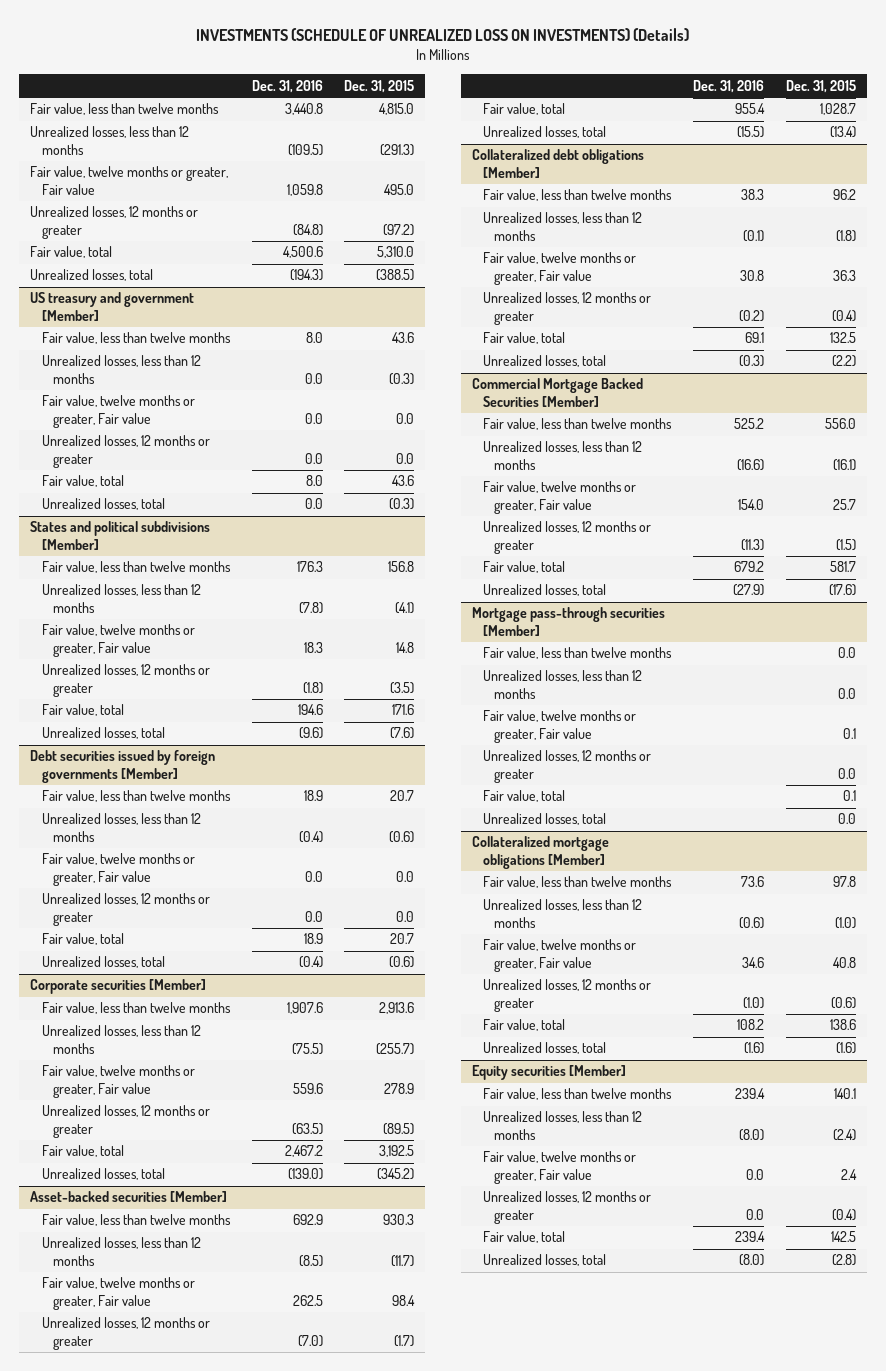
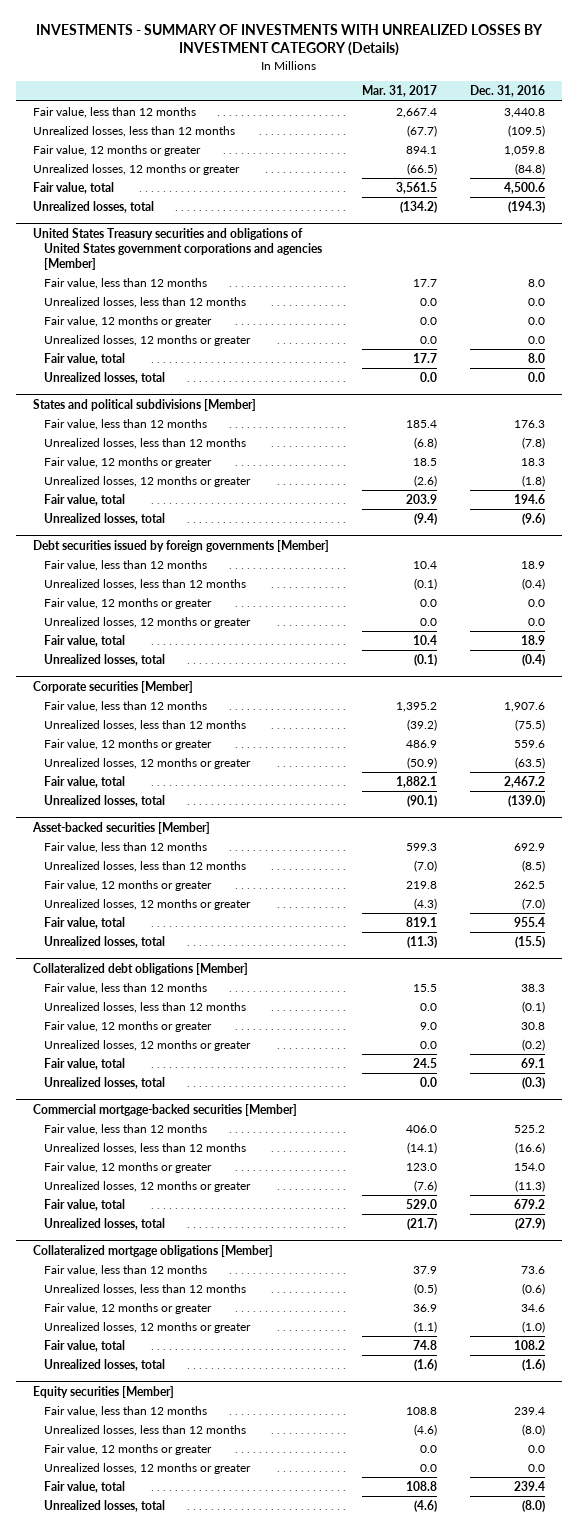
[196,28,690,42] INVESTMENTS (SCHEDULE OF UNREALIZED LOSS ON INVESTMENTS) (Details) -> [36,23,544,57] INVESTMENTS - SUMMARY OF INVESTMENTS WITH UNREALIZED LOSSES BY INVESTMENT CATEGORY (Details)
[344,79,415,93] Dec. 31, 2015 -> none
none -> [362,85,438,98] Mar. 31, 2017
[30,103,220,116] Fair value, less than twelve months -> [32,106,196,118] Fair value, less than 12 months
[30,166,229,196] Fair value, twelve months or greater, Fair value -> [32,144,201,156] Fair value, 12 months or greater
[30,292,195,322] US treasury and government [Member] -> [32,227,323,270] United States Treasury securities and obligations of United States government corporations and agencies [Member]
[41,332,231,345] Fair value, less than twelve months -> [44,277,208,289] Fair value, less than 12 months
[41,395,195,429] Fair value, twelve months or greater, Fair value -> [44,315,213,327] Fair value, 12 months or greater
[41,561,231,574] Fair value, less than twelve months -> [44,418,208,430] Fair value, less than 12 months
[41,624,195,658] Fair value, twelve months or greater, Fair value -> [44,456,213,468] Fair value, 12 months or greater
[41,790,231,803] Fair value, less than twelve months -> [44,559,208,571] Fair value, less than 12 months
[41,853,195,887] Fair value, twelve months or greater, Fair value -> [44,597,213,609] Fair value, 12 months or greater
[41,1002,231,1015] Fair value, less than twelve months -> [44,700,208,712] Fair value, less than 12 months
[41,1065,195,1099] Fair value, twelve months or greater, Fair value -> [44,738,213,750] Fair value, 12 months or greater
[41,1214,231,1227] Fair value, less than twelve months -> [44,841,208,853] Fair value, less than 12 months
[41,1277,195,1311] Fair value, twelve months or greater, Fair value -> [44,879,213,891] Fair value, 12 months or greater
[482,189,672,202] Fair value, less than twelve months -> [44,982,208,994] Fair value, less than 12 months
[482,252,636,286] Fair value, twelve months or greater, Fair value -> [44,1020,213,1032] Fair value, 12 months or greater
[471,378,643,408] Commercial Mortgage Backed Securities [Member] -> [32,1103,297,1116] Commercial mortgage-backed securities [Member]
[482,418,672,431] Fair value, less than twelve months -> [44,1123,208,1135] Fair value, less than 12 months
[482,481,636,515] Fair value, twelve months or greater, Fair value -> [44,1161,213,1173] Fair value, 12 months or greater
[471,607,665,637] Mortgage pass-through securities [Member] -> none
[482,647,672,660] Fair value, less than twelve months -> none
[482,670,642,700] Unrealized losses, less than 12 months -> none
[482,710,636,744] Fair value, twelve months or greater, Fair value -> none
[482,750,651,784] Unrealized losses, 12 months or greater -> none
[482,790,565,803] Fair value, total -> none
[482,813,606,826] Unrealized losses, total -> none
[482,876,672,889] Fair value, less than twelve months -> [44,1264,208,1276] Fair value, less than 12 months
[482,939,636,973] Fair value, twelve months or greater, Fair value -> [44,1302,213,1314] Fair value, 12 months or greater
[482,1088,672,1101] Fair value, less than twelve months -> [44,1405,208,1417] Fair value, less than 12 months
[482,1151,636,1185] Fair value, twelve months or greater, Fair value -> [44,1443,213,1455] Fair value, 12 months or greater

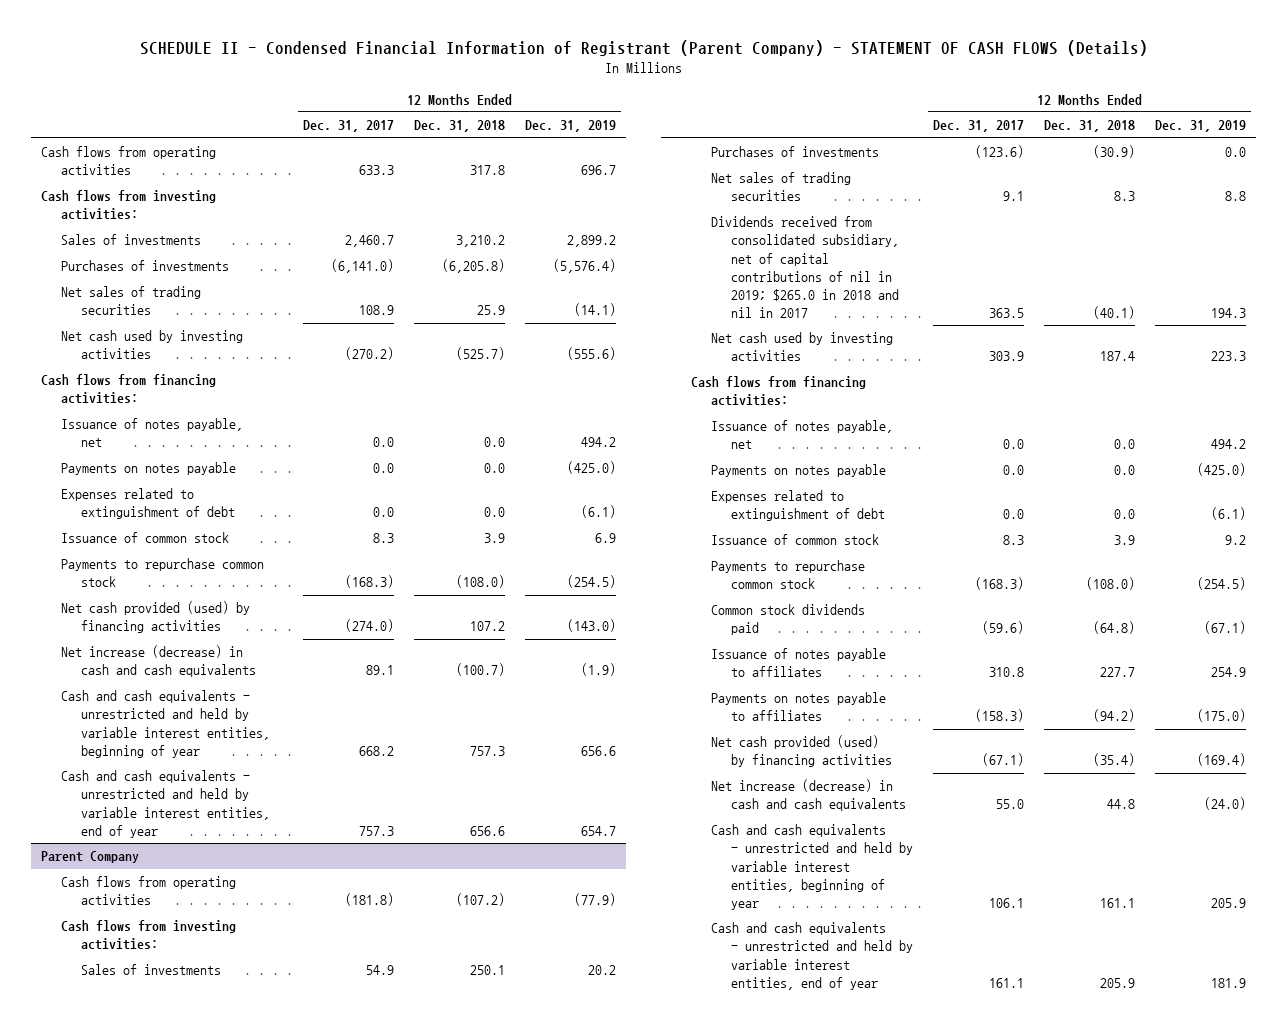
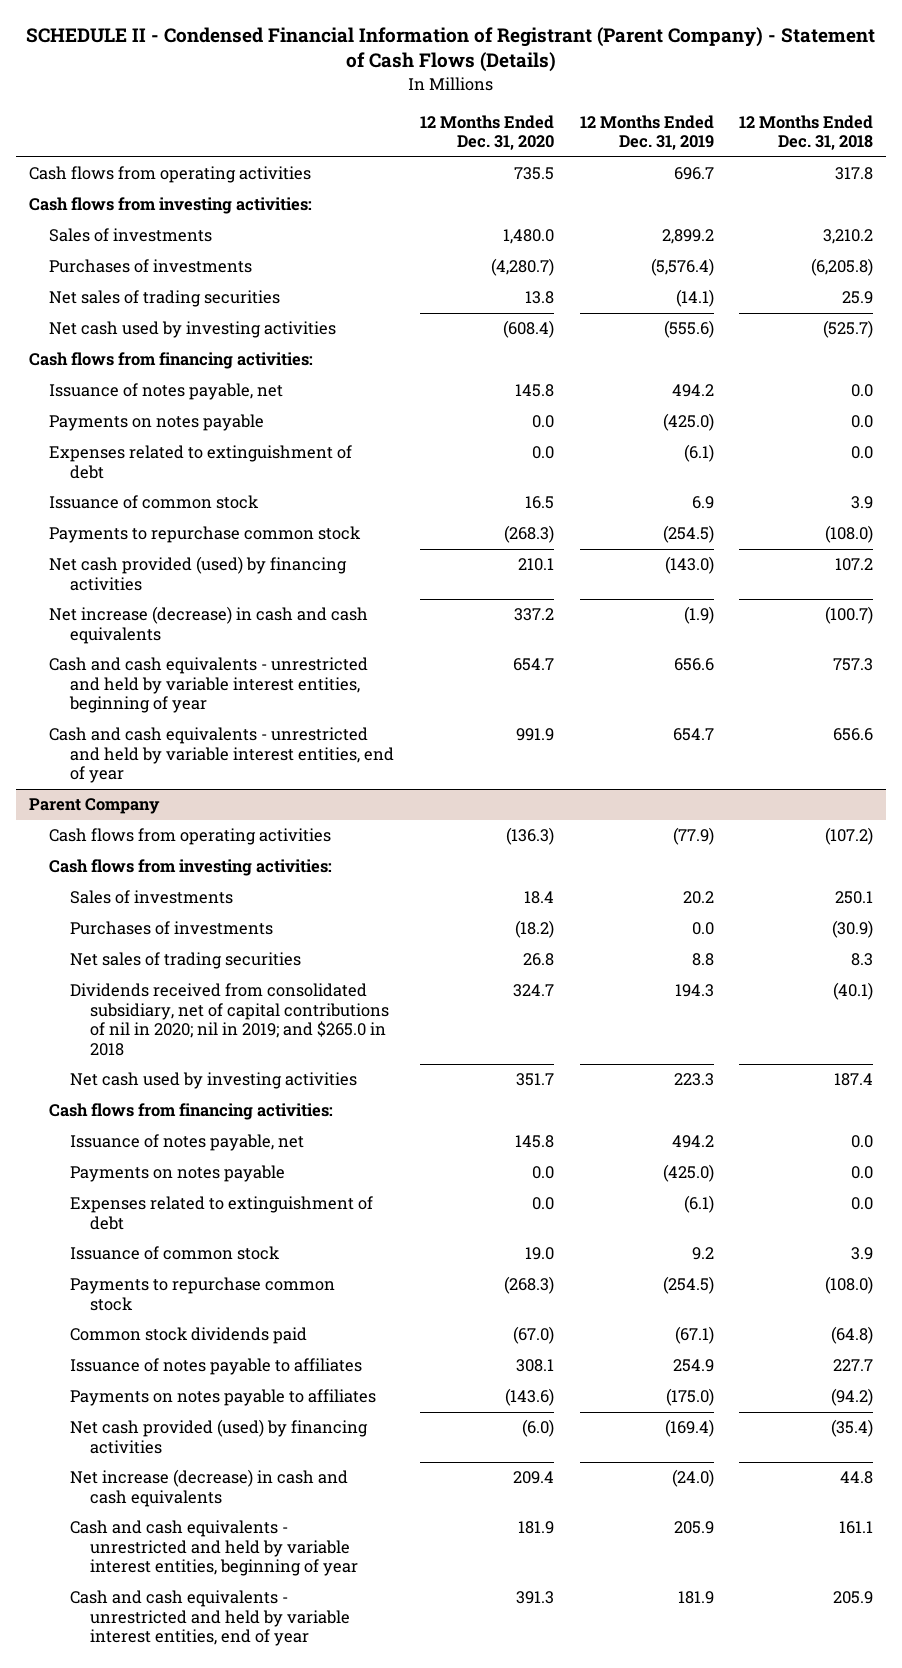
[139,40,1148,57] SCHEDULE II - Condensed Financial Information of Registrant (Parent Company) - STATEMENT OF CASH FLOWS (Details) -> [26,26,876,73] SCHEDULE II - Condensed Financial Information of Registrant (Parent Company) - Statement of Cash Flows (Details)
[303,120,395,133] Dec. 31, 2017 -> none
none -> [419,114,554,151] 12 Months Ended Dec. 31, 2020
[711,216,900,319] Dividends received from consolidated subsidiary, net of capital contributions of nil in 2019; $265.0 in 2018 and nil in 2017 -> [69,983,390,1056] Dividends received from consolidated subsidiary, net of capital contributions of nil in 2020; nil in 2019; and $265.0 in 2018

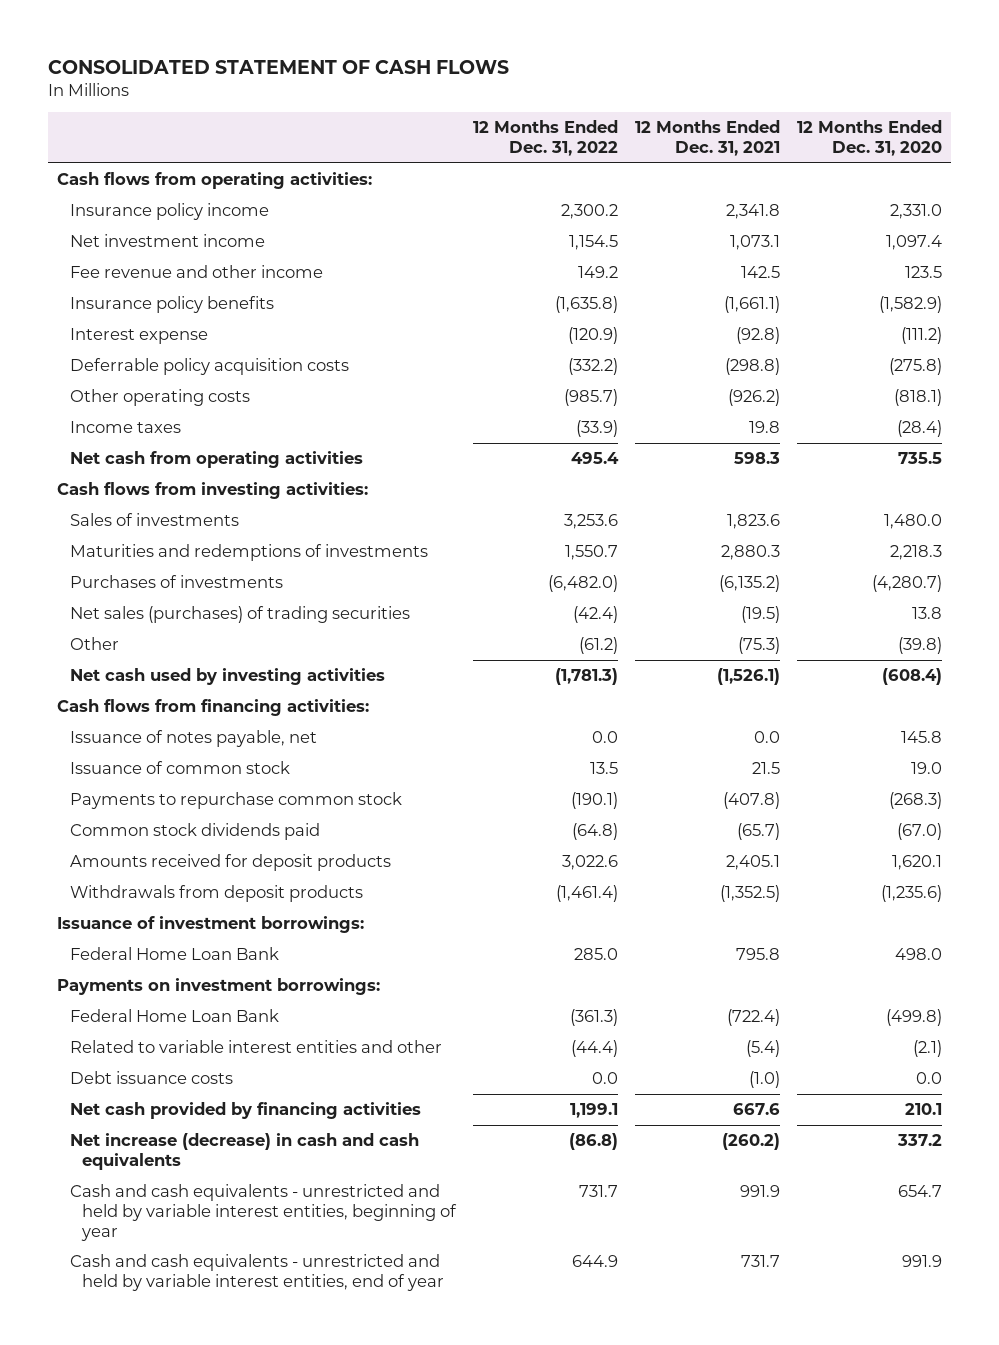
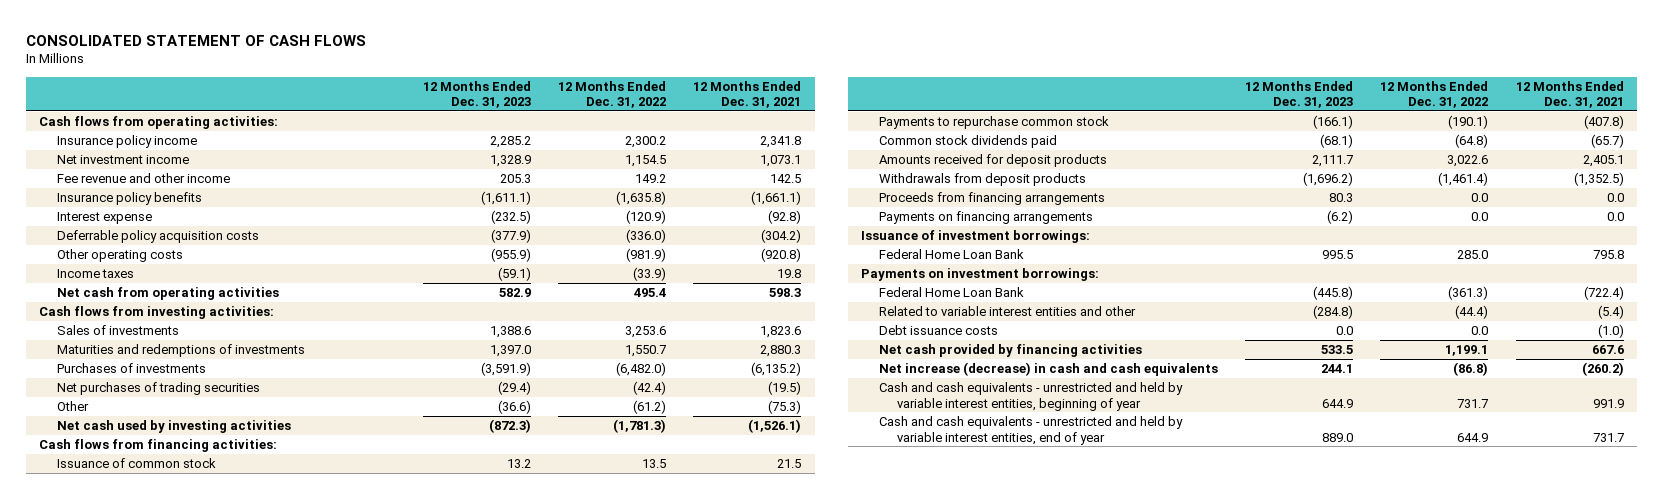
[797,120,943,157] 12 Months Ended Dec. 31, 2020 -> none
none -> [423,80,532,109] 12 Months Ended Dec. 31, 2023
[568,358,619,376] (332.2) -> [626,229,667,244] (336.0)
[725,358,781,376] (298.8) -> [761,229,802,244] (304.2)
[564,389,619,407] (985.7) -> [626,248,667,263] (981.9)
[728,389,781,407] (926.2) -> [761,248,802,263] (920.8)
[69,606,410,624] Net sales (purchases) of trading securities -> [57,382,261,396] Net purchases of trading securities
[69,730,317,748] Issuance of notes payable, net -> none
none -> [879,192,1106,206] Proceeds from financing arrangements
none -> [879,211,1094,225] Payments on financing arrangements

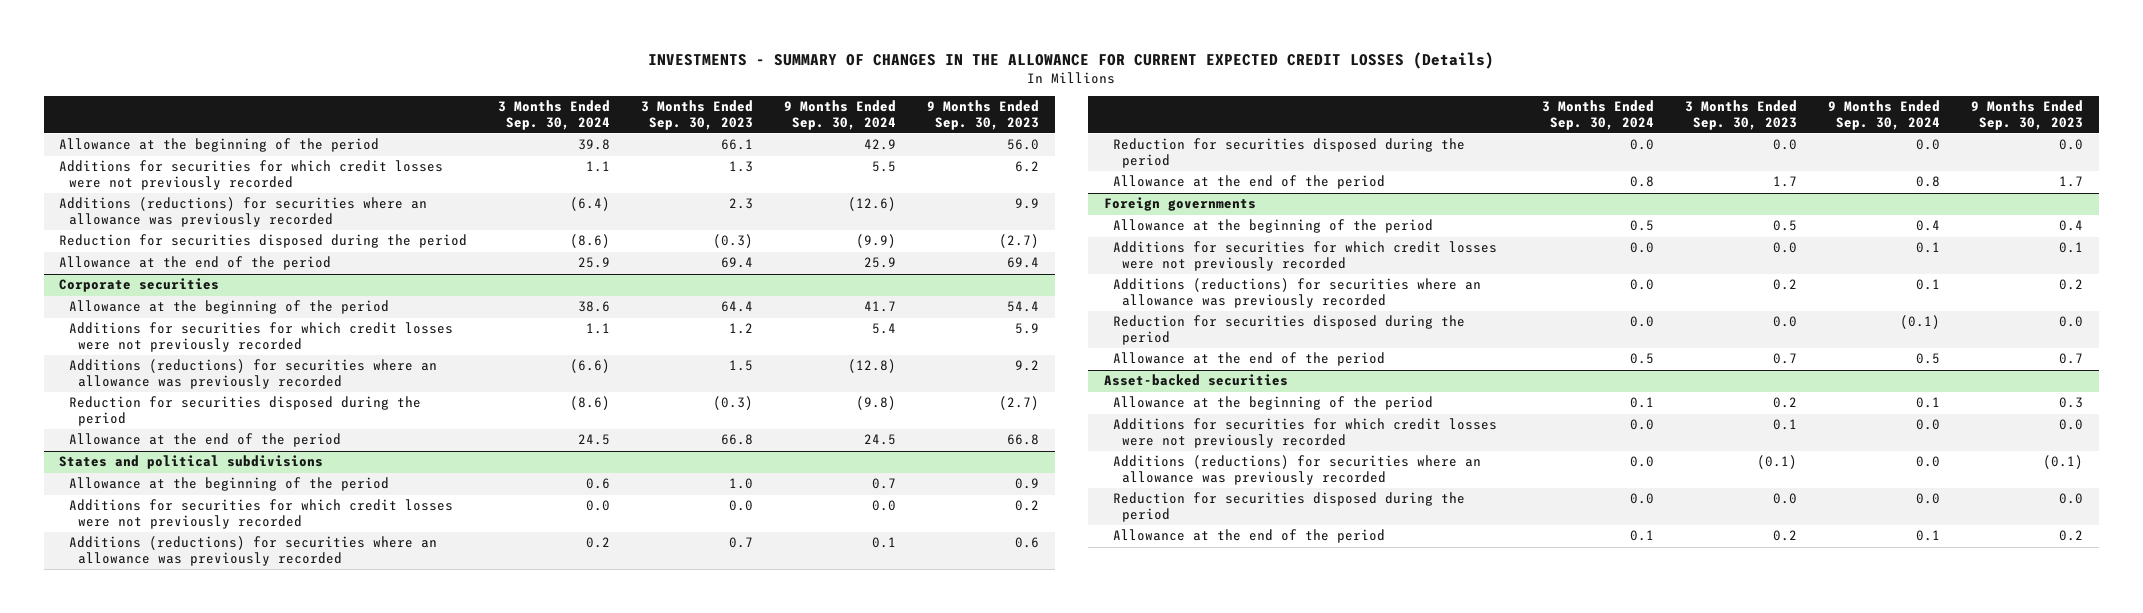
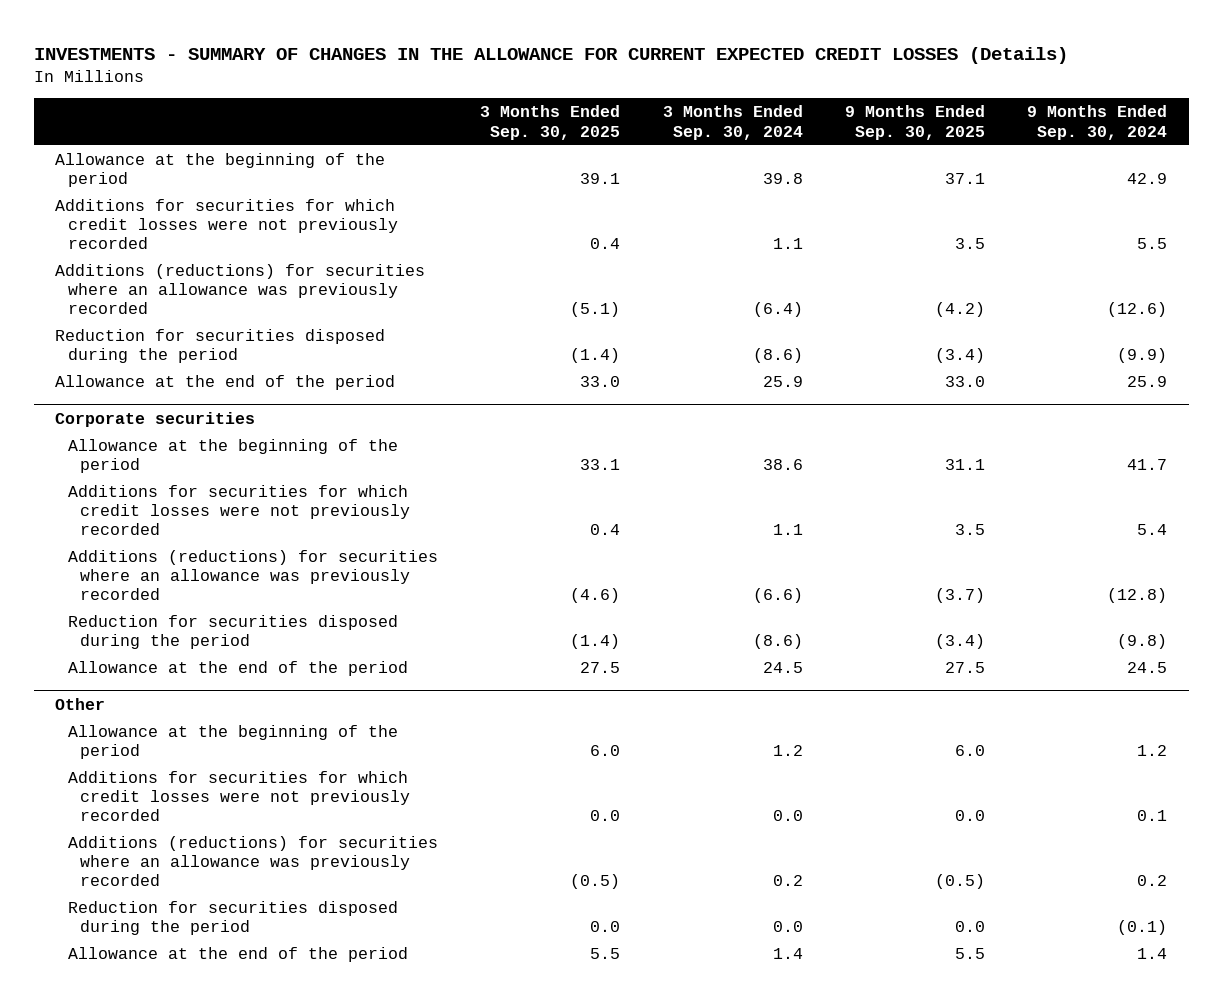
[641,100,754,130] 3 Months Ended Sep. 30, 2023 -> none
[927,100,1040,130] 9 Months Ended Sep. 30, 2023 -> none
none -> [480,105,621,140] 3 Months Ended Sep. 30, 2025
none -> [844,105,985,140] 9 Months Ended Sep. 30, 2025
[59,455,324,470] States and political subdivisions -> none
[68,499,453,529] Additions for securities for which credit losses were not previously recorded -> none
[68,536,437,566] Additions (reductions) for securities where an allowance was previously recorded -> none
[1112,138,1465,168] Reduction for securities disposed during the period -> none
[1112,175,1385,190] Allowance at the end of the period -> none
[1103,197,1256,212] Foreign governments -> none
[1112,219,1433,234] Allowance at the beginning of the period -> none
none -> [55,697,106,710] Other
[586,478,611,490] 0.6 -> [772,745,803,757] 1.2
[872,478,897,490] 0.7 -> [1137,745,1168,757] 1.2
[1630,279,1655,291] 0.0 -> [772,875,803,887] 0.2
[1916,279,1941,291] 0.1 -> [1137,875,1168,887] 0.2
[1103,374,1288,387] Asset-backed securities -> none
[1112,396,1433,411] Allowance at the beginning of the period -> none
[1112,418,1497,448] Additions for securities for which credit losses were not previously recorded -> none
[1112,455,1481,485] Additions (reductions) for securities where an allowance was previously recorded -> none
[1112,492,1465,522] Reduction for securities disposed during the period -> none
[1112,529,1385,544] Allowance at the end of the period -> none
[1630,353,1655,365] 0.5 -> [772,948,803,960] 1.4
[1916,353,1941,365] 0.5 -> [1137,948,1168,960] 1.4

